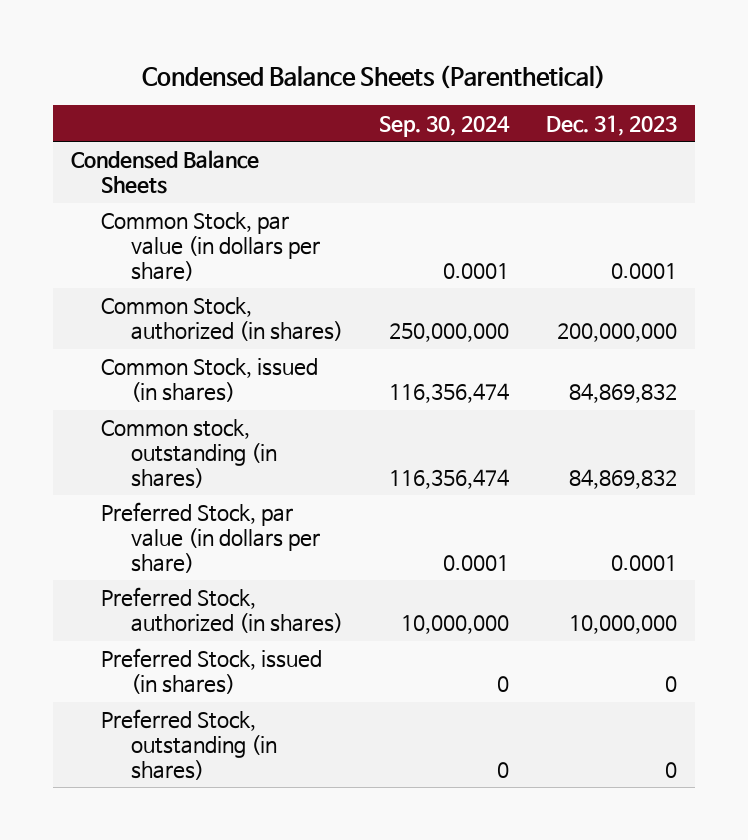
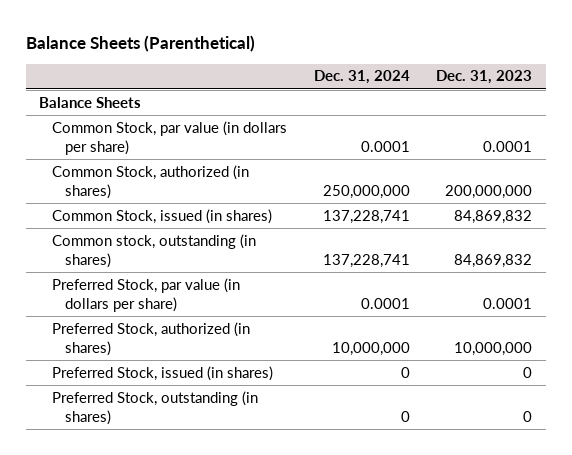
[142,64,607,89] Condensed Balance Sheets (Parenthetical) -> [25,34,255,52] Balance Sheets (Parenthetical)
[379,115,511,137] Sep. 30, 2024 -> none
none -> [313,70,410,85] Dec. 31, 2024
[71,150,260,195] Condensed Balance Sheets -> [39,96,142,108] Balance Sheets

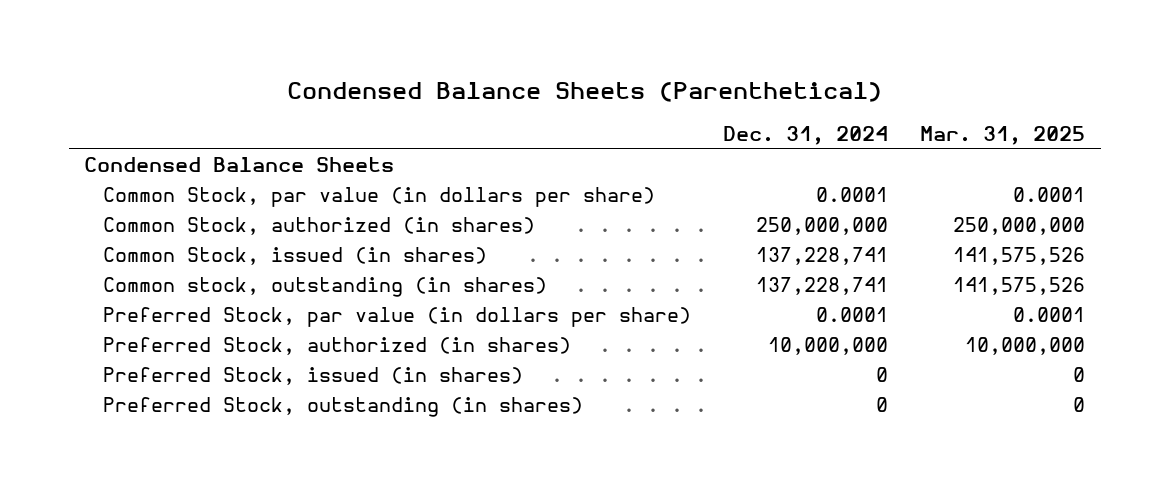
[25,34,255,52] Balance Sheets (Parenthetical) -> [286,82,882,103] Condensed Balance Sheets (Parenthetical)
[436,70,533,85] Dec. 31, 2023 -> none
none -> [919,126,1085,146] Mar. 31, 2025
[39,96,142,108] Balance Sheets -> [84,157,395,173] Condensed Balance Sheets

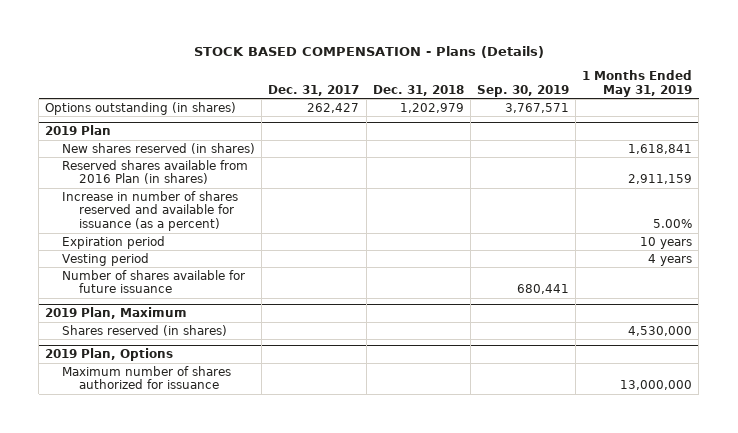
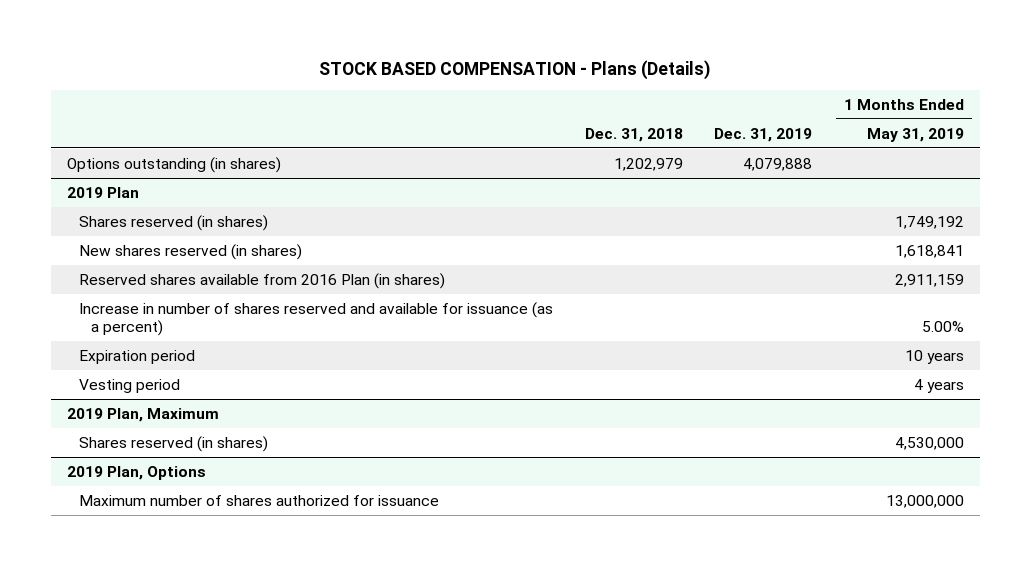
[268,85,360,97] Dec. 31, 2017 -> none
[477,85,570,98] Sep. 30, 2019 -> none
none -> [714,127,813,142] Dec. 31, 2019
none -> [78,214,268,231] Shares reserved (in shares)
[62,269,246,294] Number of shares available for future issuance -> none

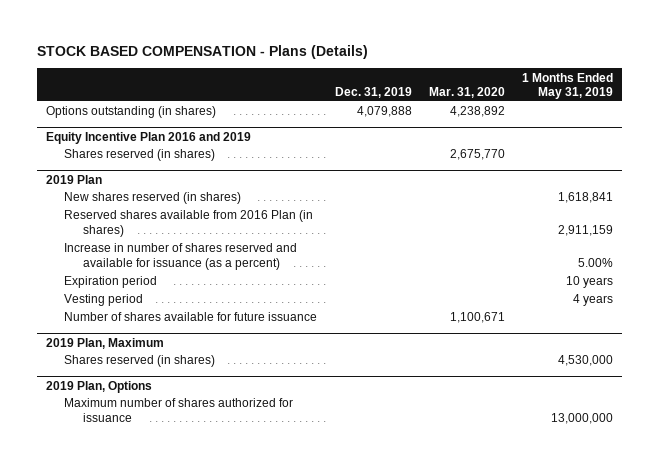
[584,127,683,142] Dec. 31, 2018 -> none
none -> [429,87,506,99] Mar. 31, 2020
none -> [45,131,251,144] Equity Incentive Plan 2016 and 2019
none -> [64,149,216,162] Shares reserved (in shares)
[78,214,268,231] Shares reserved (in shares) -> none
none -> [64,312,318,322] Number of shares available for future issuance

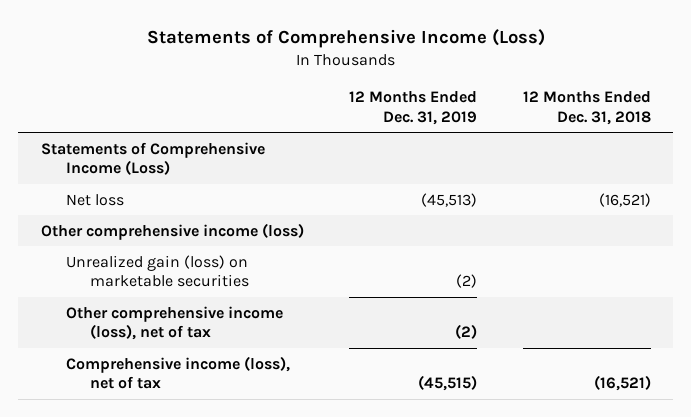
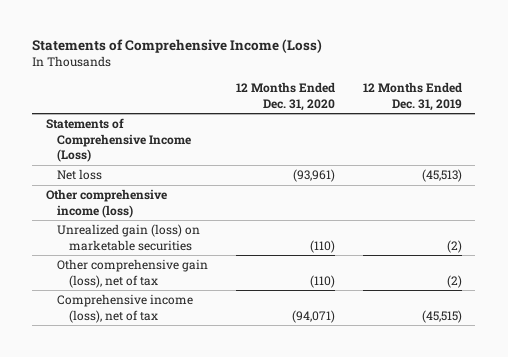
[522,90,651,125] 12 Months Ended Dec. 31, 2018 -> none
none -> [235,82,335,111] 12 Months Ended Dec. 31, 2020
[65,305,283,341] Other comprehensive income (loss), net of tax -> [57,259,209,288] Other comprehensive gain (loss), net of tax

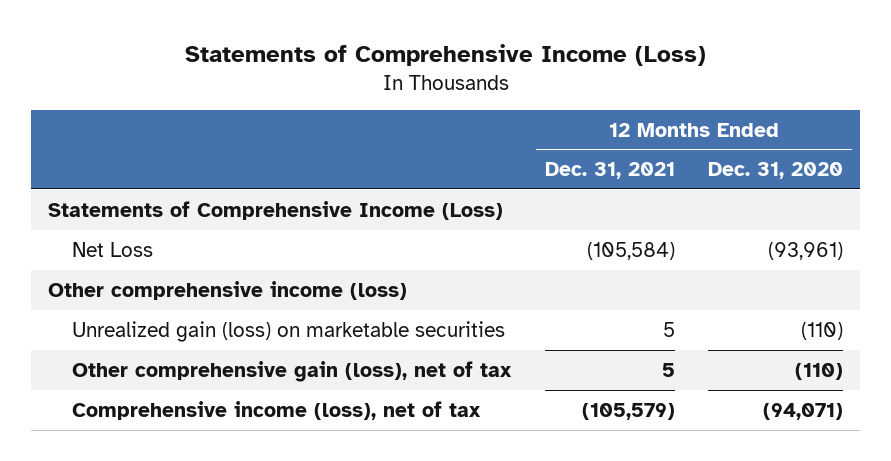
[362,82,462,111] 12 Months Ended Dec. 31, 2019 -> none
none -> [544,162,675,180] Dec. 31, 2021
[57,169,103,181] Net loss -> [71,241,153,257] Net Loss

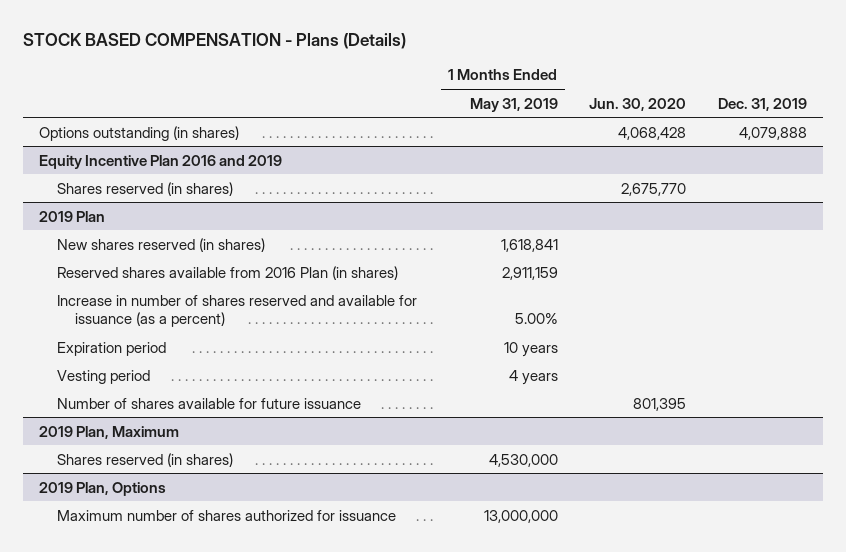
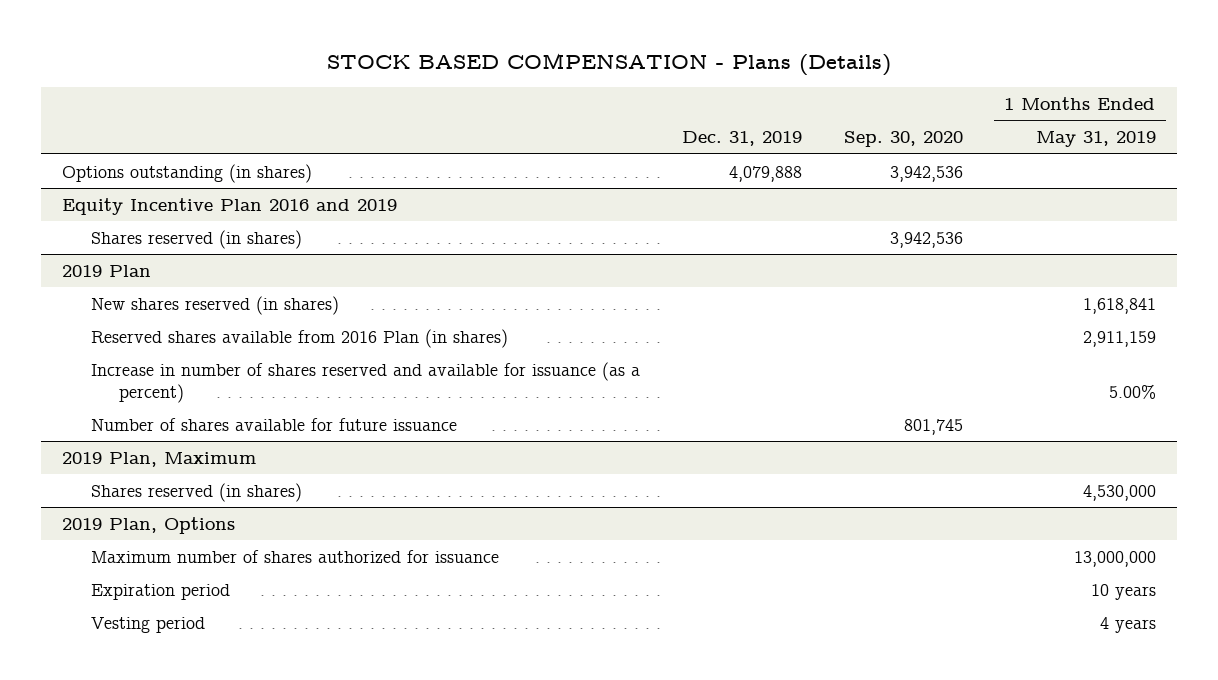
[589,97,687,111] Jun. 30, 2020 -> none
none -> [843,131,963,148] Sep. 30, 2020
[56,341,166,356] Expiration period -> none
[56,369,150,384] Vesting period -> none
none -> [90,583,230,600] Expiration period
none -> [90,616,205,633] Vesting period

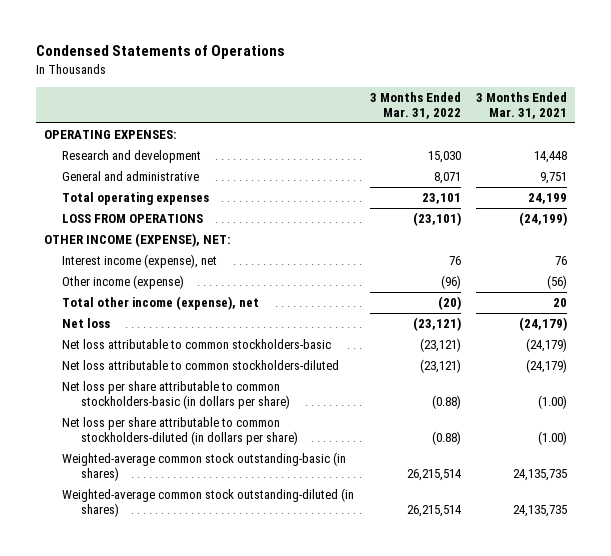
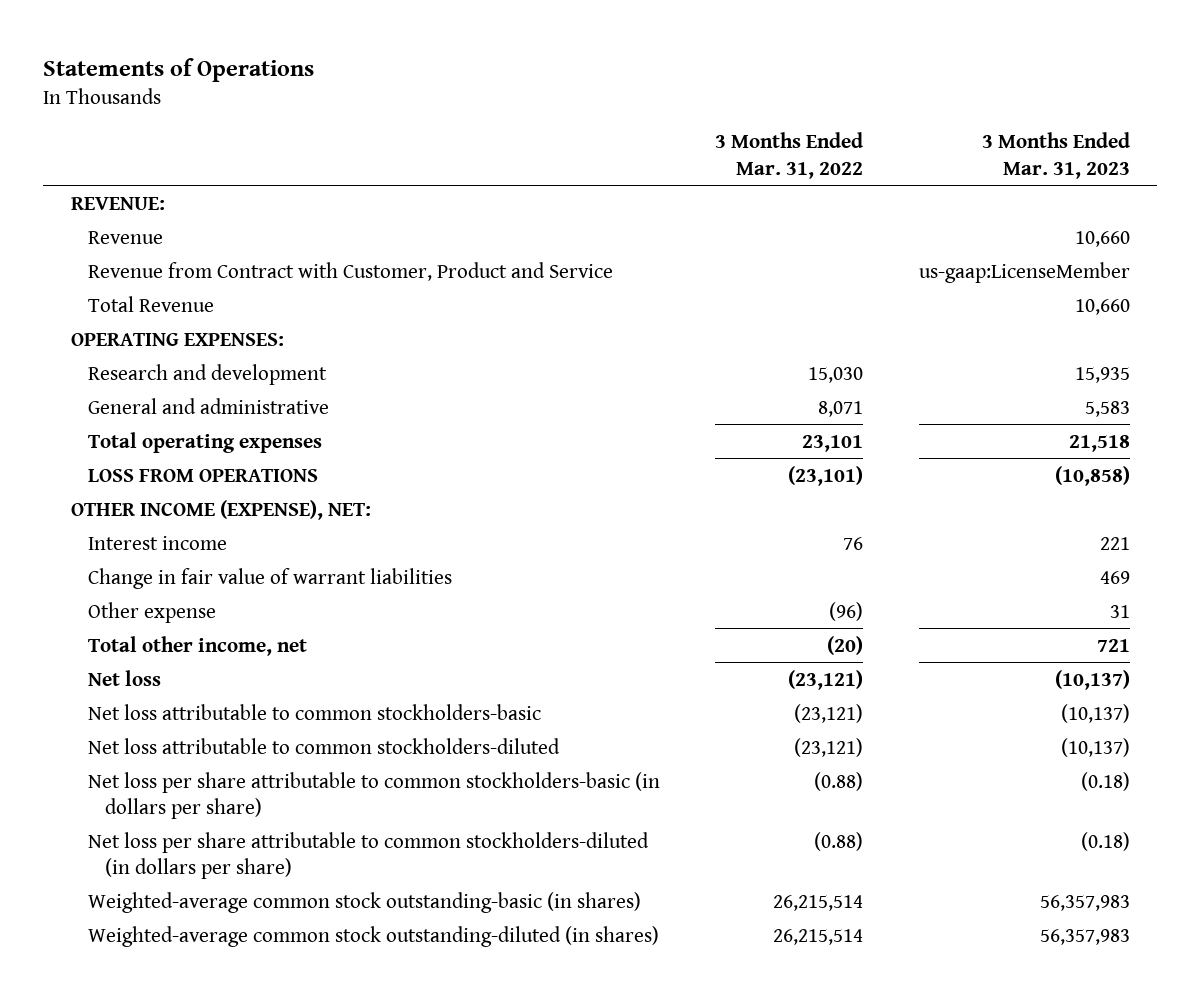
[36,45,286,60] Condensed Statements of Operations -> [43,57,315,82] Statements of Operations
[476,91,568,120] 3 Months Ended Mar. 31, 2021 -> none
none -> [981,132,1130,179] 3 Months Ended Mar. 31, 2023
none -> [71,196,166,210] REVENUE:
none -> [87,230,163,244] Revenue
none -> [87,261,613,281] Revenue from Contract with Customer, Product and Service
none -> [87,295,214,312] Total Revenue
[62,253,218,268] Interest income (expense), net -> [87,535,227,550] Interest income
none -> [87,567,452,589] Change in fair value of warrant liabilities
[62,274,185,289] Other income (expense) -> [87,601,216,623] Other expense
[62,295,260,310] Total other income (expense), net -> [87,635,307,656] Total other income, net

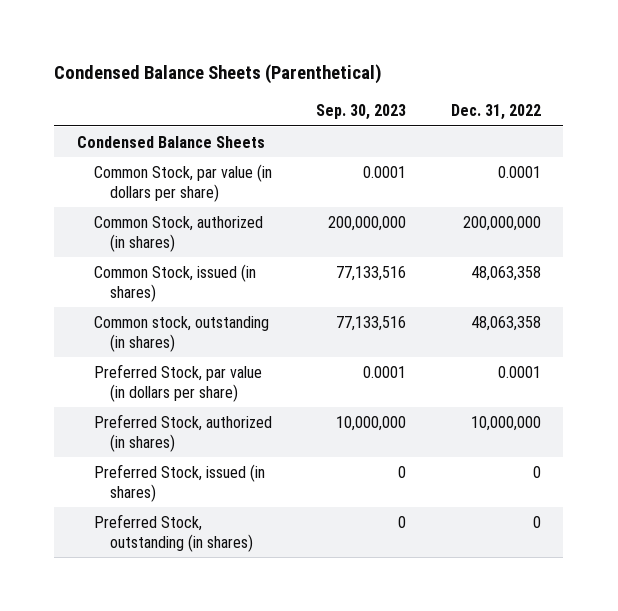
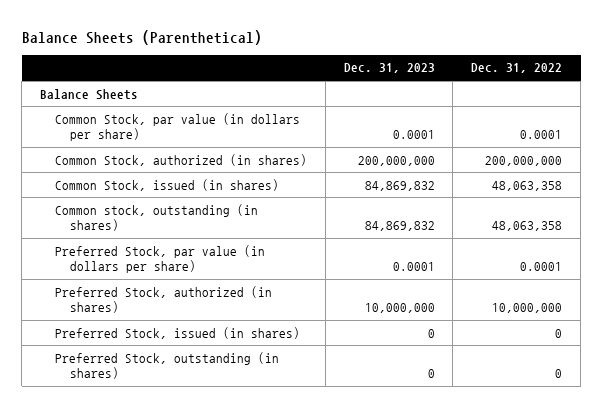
[54,64,383,85] Condensed Balance Sheets (Parenthetical) -> [21,29,262,45] Balance Sheets (Parenthetical)
[316,104,407,121] Sep. 30, 2023 -> none
none -> [343,63,435,74] Dec. 31, 2023
[76,135,265,148] Condensed Balance Sheets -> [40,88,139,100] Balance Sheets

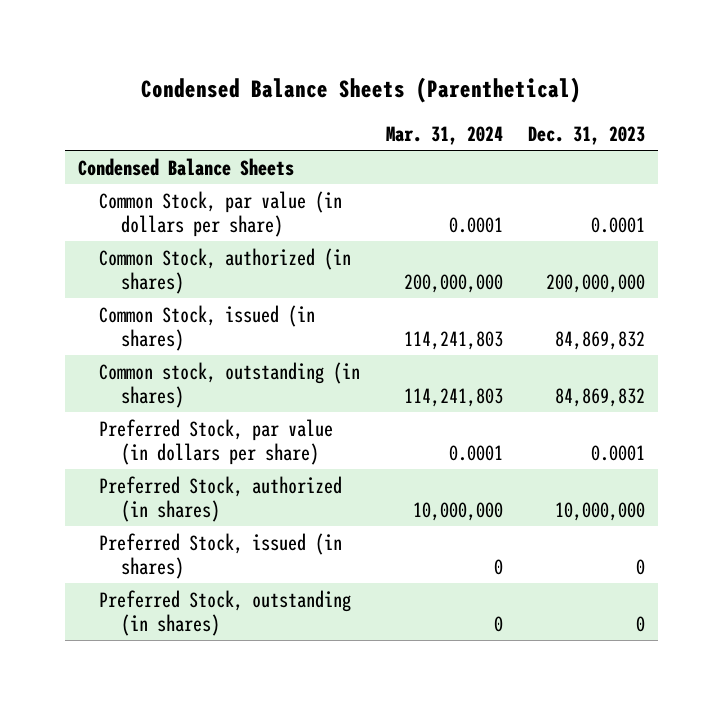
[21,29,262,45] Balance Sheets (Parenthetical) -> [141,77,582,104] Condensed Balance Sheets (Parenthetical)
[471,63,563,74] Dec. 31, 2022 -> none
none -> [385,126,503,146] Mar. 31, 2024
[40,88,139,100] Balance Sheets -> [77,157,294,176] Condensed Balance Sheets

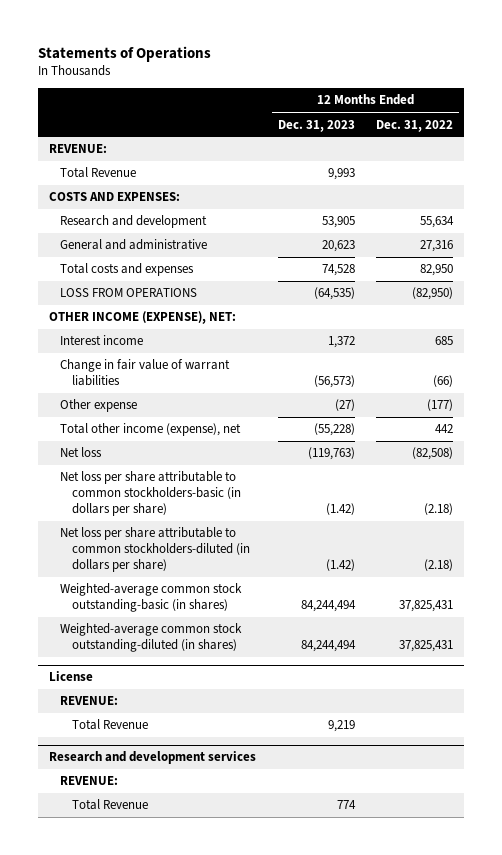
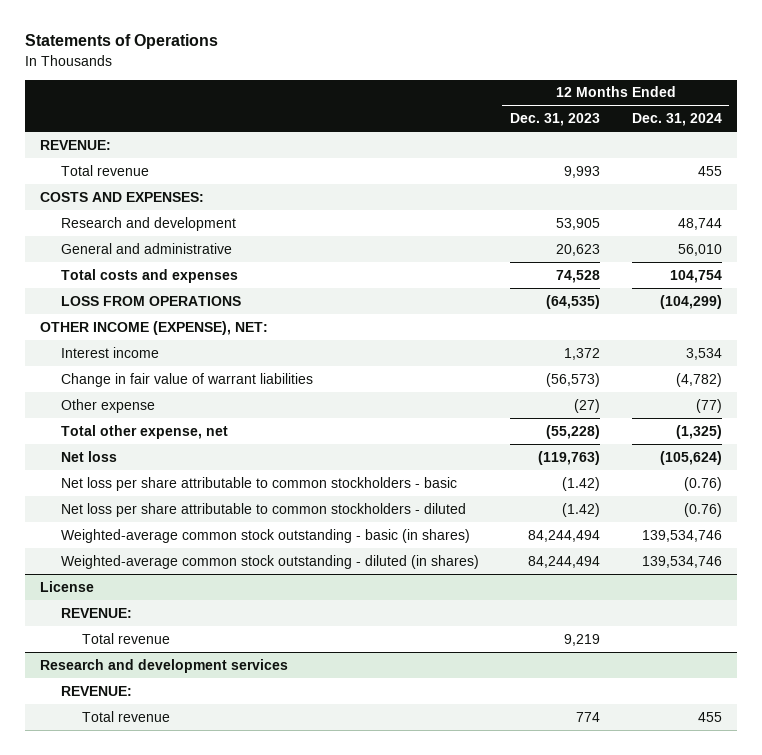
[376,119,454,132] Dec. 31, 2022 -> none
none -> [631,113,722,127] Dec. 31, 2024
[60,167,137,179] Total Revenue -> [60,164,149,176] Total revenue
[60,423,242,437] Total other income (expense), net -> [60,424,228,439] Total other expense, net
[60,471,241,517] Net loss per share attributable to common stockholders-basic (in dollars per share) -> [60,476,457,491] Net loss per share attributable to common stockholders - basic
[60,527,250,573] Net loss per share attributable to common stockholders-diluted (in dollars per share) -> [60,502,466,517] Net loss per share attributable to common stockholders - diluted
[60,583,243,613] Weighted-average common stock outstanding-basic (in shares) -> [60,528,470,543] Weighted-average common stock outstanding - basic (in shares)
[60,623,243,653] Weighted-average common stock outstanding-diluted (in shares) -> [60,554,479,569] Weighted-average common stock outstanding - diluted (in shares)
[71,719,148,731] Total Revenue -> [81,632,170,644] Total revenue
[71,799,148,811] Total Revenue -> [81,710,170,722] Total revenue

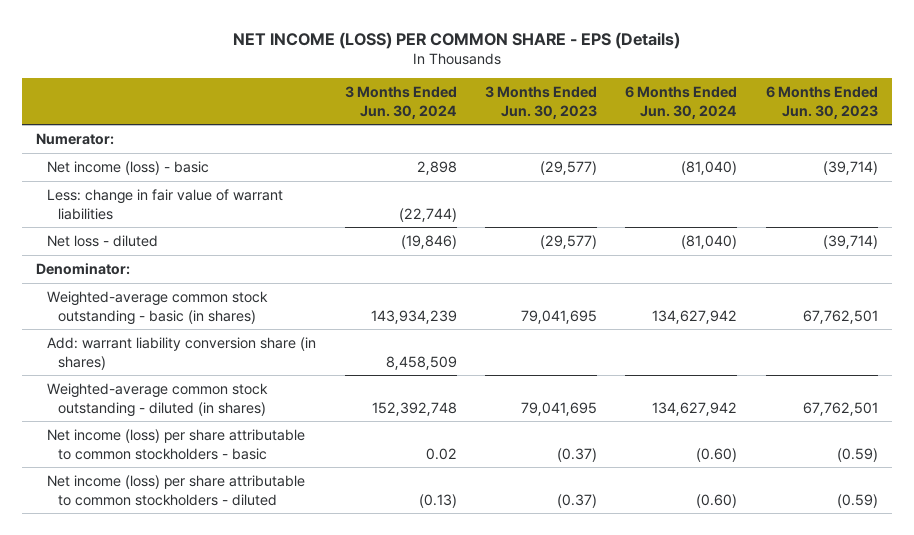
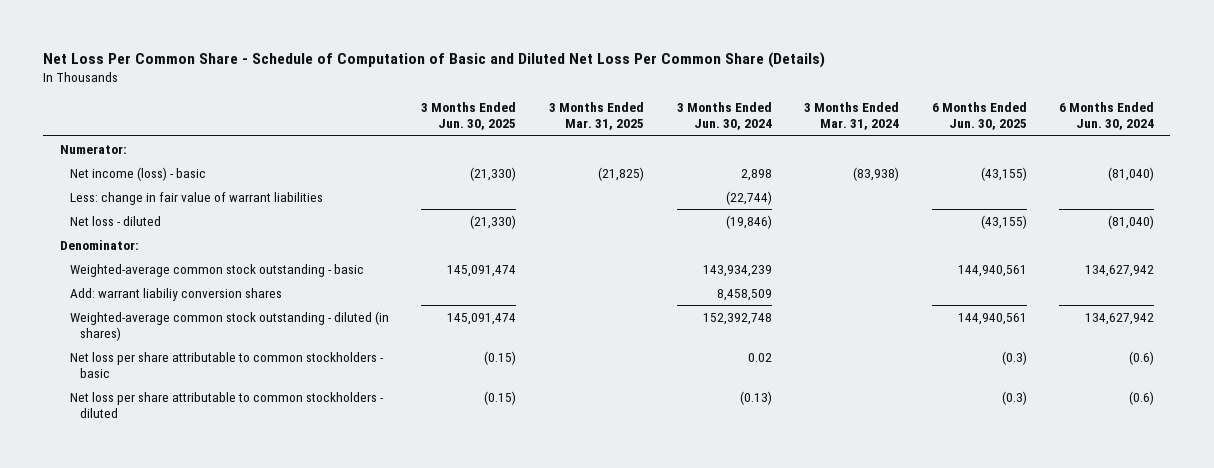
[233,31,681,49] NET INCOME (LOSS) PER COMMON SHARE - EPS (Details) -> [43,52,826,69] Net Loss Per Common Share - Schedule of Computation of Basic and Diluted Net Loss Per Common Share (Details)
[484,86,597,119] 3 Months Ended Jun. 30, 2023 -> none
[765,86,878,119] 6 Months Ended Jun. 30, 2023 -> none
none -> [421,101,517,131] 3 Months Ended Jun. 30, 2025
none -> [549,101,645,131] 3 Months Ended Mar. 31, 2025
none -> [804,101,900,131] 3 Months Ended Mar. 31, 2024
none -> [931,101,1027,131] 6 Months Ended Jun. 30, 2025
[47,290,269,325] Weighted-average common stock outstanding - basic (in shares) -> [69,263,364,277] Weighted-average common stock outstanding - basic
[47,336,317,370] Add: warrant liability conversion share (in shares) -> [69,287,282,301] Add: warrant liabiliy conversion shares
[47,428,306,460] Net income (loss) per share attributable to common stockholders - basic -> [69,351,384,379] Net loss per share attributable to common stockholders - basic
[696,447,738,462] (0.60) -> [1129,350,1155,365] (0.6)
[47,474,306,506] Net income (loss) per share attributable to common stockholders - diluted -> [69,391,384,419] Net loss per share attributable to common stockholders - diluted
[696,493,738,508] (0.60) -> [1129,390,1155,405] (0.6)

